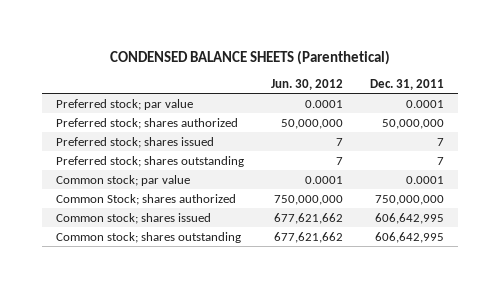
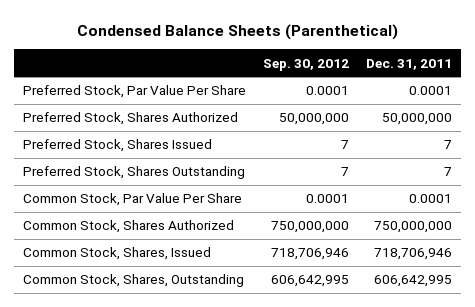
[109,49,390,65] CONDENSED BALANCE SHEETS (Parenthetical) -> [76,23,398,40] Condensed Balance Sheets (Parenthetical)
[270,78,343,90] Jun. 30, 2012 -> none
none -> [263,58,350,71] Sep. 30, 2012
[55,98,193,110] Preferred stock; par value -> [23,85,247,99] Preferred Stock, Par Value Per Share
[55,117,238,129] Preferred stock; shares authorized -> [23,112,239,126] Preferred Stock, Shares Authorized
[55,136,214,148] Preferred stock; shares issued -> [23,139,213,153] Preferred Stock, Shares Issued
[55,155,244,167] Preferred stock; shares outstanding -> [23,166,246,180] Preferred Stock, Shares Outstanding
[55,174,190,186] Common stock; par value -> [23,193,243,207] Common Stock, Par Value Per Share
[55,193,236,205] Common Stock; shares authorized -> [23,220,235,234] Common Stock, Shares Authorized
[55,212,211,224] Common stock; shares issued -> [23,247,212,261] Common Stock, Shares, Issued
[375,212,445,224] 606,642,995 -> [374,248,453,261] 718,706,946
[55,231,241,243] Common stock; shares outstanding -> [23,274,245,288] Common Stock, Shares, Outstanding

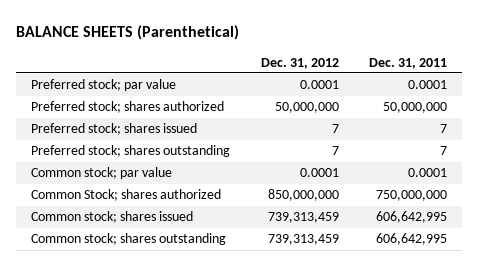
[76,23,398,40] Condensed Balance Sheets (Parenthetical) -> [16,25,240,41] BALANCE SHEETS (Parenthetical)
[263,58,350,71] Sep. 30, 2012 -> none
none -> [260,57,339,69] Dec. 31, 2012
[23,85,247,99] Preferred Stock, Par Value Per Share -> [31,79,177,92] Preferred stock; par value
[23,112,239,126] Preferred Stock, Shares Authorized -> [31,101,225,114] Preferred stock; shares authorized
[23,139,213,153] Preferred Stock, Shares Issued -> [31,123,198,136] Preferred stock; shares issued
[23,166,246,180] Preferred Stock, Shares Outstanding -> [31,145,231,158] Preferred stock; shares outstanding
[23,193,243,207] Common Stock, Par Value Per Share -> [31,167,173,180] Common stock; par value
[23,220,235,234] Common Stock, Shares Authorized -> [31,189,222,202] Common Stock; shares authorized
[23,247,212,261] Common Stock, Shares, Issued -> [31,211,194,224] Common stock; shares issued
[374,248,453,261] 718,706,946 -> [376,211,448,224] 606,642,995
[23,274,245,288] Common Stock, Shares, Outstanding -> [31,233,227,246] Common stock; shares outstanding

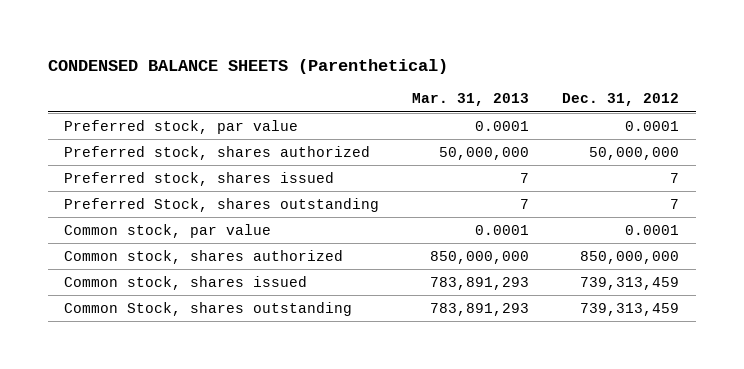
[16,25,240,41] BALANCE SHEETS (Parenthetical) -> [48,58,449,74] CONDENSED BALANCE SHEETS (Parenthetical)
[369,57,448,69] Dec. 31, 2011 -> none
none -> [412,93,530,107] Mar. 31, 2013
[31,79,177,92] Preferred stock; par value -> [64,120,299,135] Preferred stock, par value
[31,101,225,114] Preferred stock; shares authorized -> [64,146,371,161] Preferred stock, shares authorized
[31,123,198,136] Preferred stock; shares issued -> [64,172,335,187] Preferred stock, shares issued
[31,145,231,158] Preferred stock; shares outstanding -> [64,198,380,213] Preferred Stock, shares outstanding
[31,167,173,180] Common stock; par value -> [64,224,272,239] Common stock, par value
[31,189,222,202] Common Stock; shares authorized -> [64,250,344,265] Common stock, shares authorized
[31,211,194,224] Common stock; shares issued -> [64,276,308,291] Common stock, shares issued
[31,233,227,246] Common stock; shares outstanding -> [64,302,353,317] Common Stock, shares outstanding

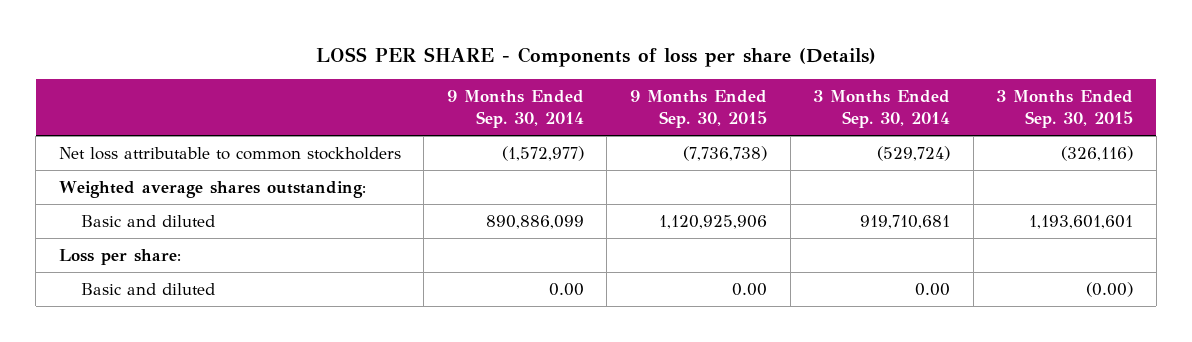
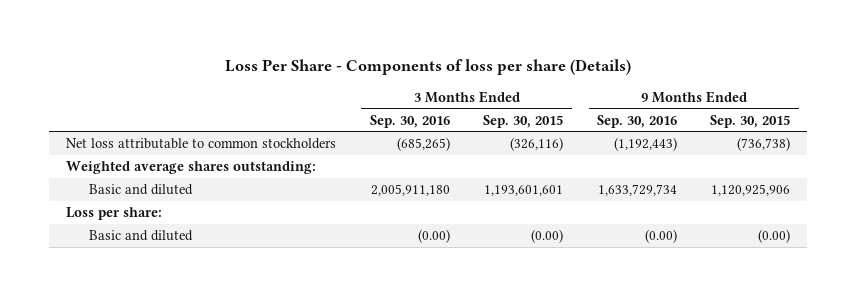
[315,47,876,68] LOSS PER SHARE - Components of loss per share (Details) -> [225,59,632,76] Loss Per Share - Components of loss per share (Details)
[446,90,584,129] 9 Months Ended Sep. 30, 2014 -> none
[813,90,951,129] 3 Months Ended Sep. 30, 2014 -> none
none -> [369,114,450,128] Sep. 30, 2016
none -> [596,114,677,128] Sep. 30, 2016
[682,146,767,162] (7,736,738) -> [737,137,791,152] (736,738)
[731,283,767,297] 0.00 -> [758,229,791,244] (0.00)

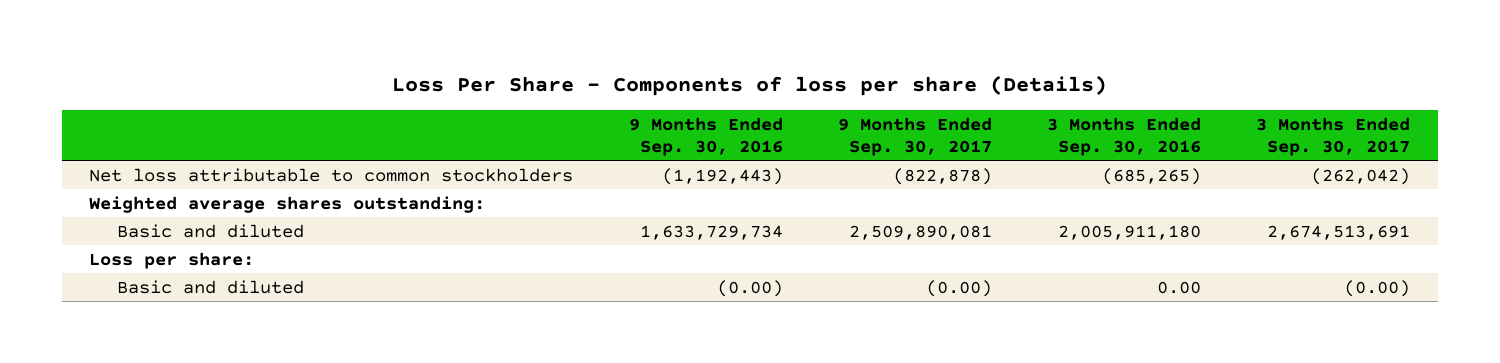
[483,114,564,128] Sep. 30, 2015 -> none
[710,114,791,128] Sep. 30, 2015 -> none
none -> [837,116,992,156] 9 Months Ended Sep. 30, 2017
none -> [1256,116,1411,156] 3 Months Ended Sep. 30, 2017
[417,229,450,244] (0.00) -> [1156,280,1201,294] 0.00

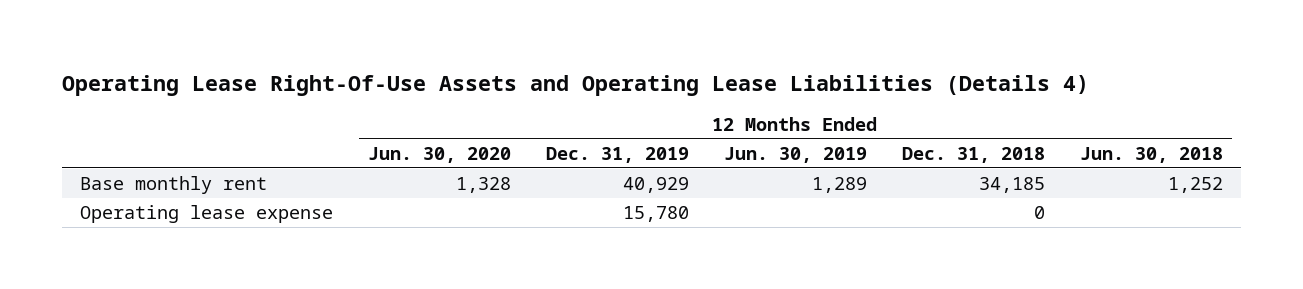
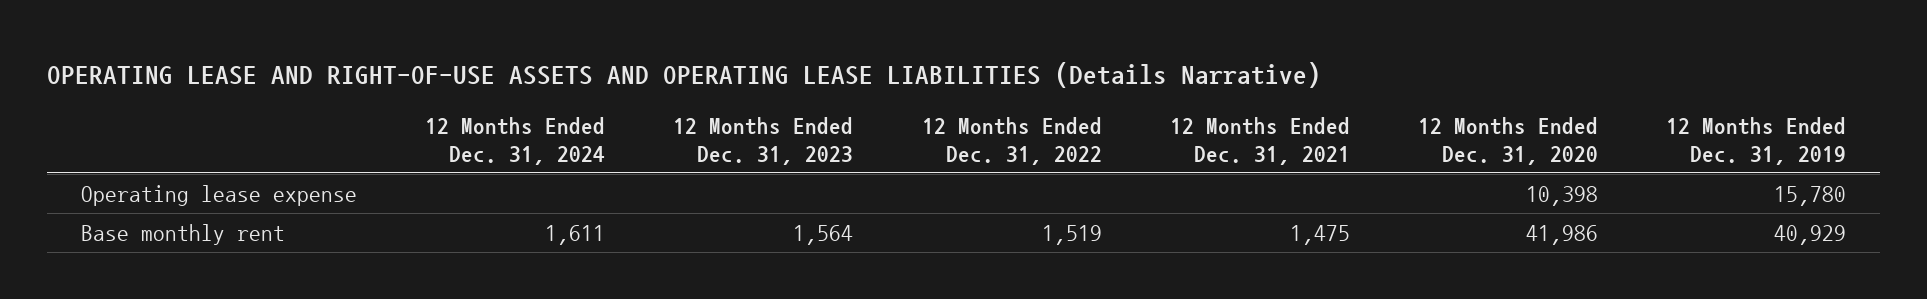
[61,75,1089,97] Operating Lease Right-Of-Use Assets and Operating Lease Liabilities (Details 4) -> [46,61,1321,88] OPERATING LEASE AND RIGHT-OF-USE ASSETS AND OPERATING LEASE LIABILITIES (Details Narrative)
[367,146,511,163] Jun. 30, 2020 -> none
[723,146,867,163] Jun. 30, 2019 -> none
[902,146,1046,163] Dec. 31, 2018 -> none
[1080,146,1224,163] Jun. 30, 2018 -> none
none -> [425,116,606,165] 12 Months Ended Dec. 31, 2024
none -> [673,116,854,165] 12 Months Ended Dec. 31, 2023
none -> [921,116,1102,165] 12 Months Ended Dec. 31, 2022
none -> [1169,116,1350,165] 12 Months Ended Dec. 31, 2021
none -> [1417,116,1598,165] 12 Months Ended Dec. 31, 2020
[79,176,267,195] Base monthly rent -> [80,224,285,246] Base monthly rent

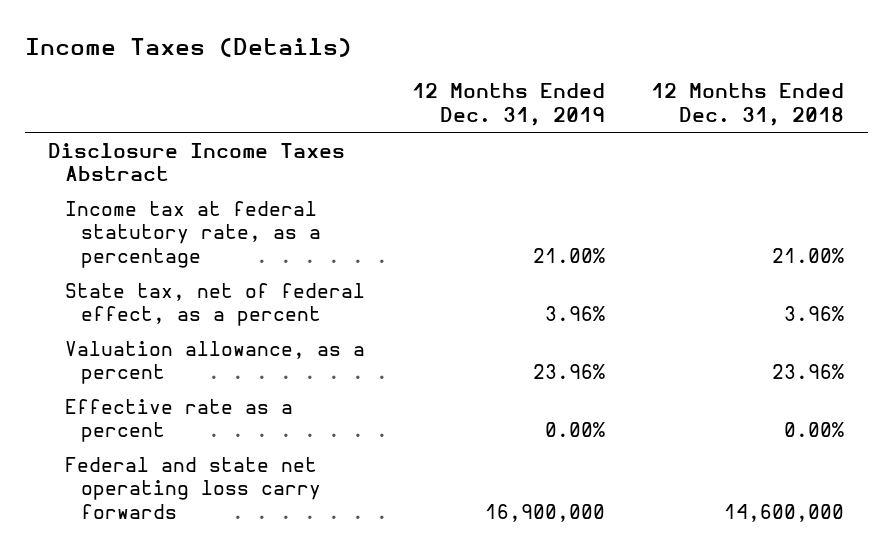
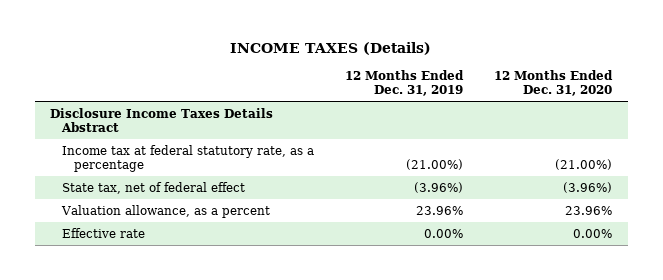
[24,37,352,57] Income Taxes (Details) -> [230,41,432,55] INCOME TAXES (Details)
[651,83,845,127] 12 Months Ended Dec. 31, 2018 -> none
none -> [494,69,614,97] 12 Months Ended Dec. 31, 2020
[48,142,346,182] Disclosure Income Taxes Abstract -> [50,107,274,133] Disclosure Income Taxes Details Abstract
[532,247,605,263] 21.00% -> [406,159,464,171] (21.00%)
[64,282,365,327] State tax, net of federal effect, as a percent -> [62,181,246,194] State tax, net of federal effect
[544,306,605,322] 3.96% -> [414,181,464,193] (3.96%)
[64,456,322,519] Federal and state net operating loss carry forwards -> none
[64,398,293,443] Effective rate as a percent -> [62,227,146,238] Effective rate

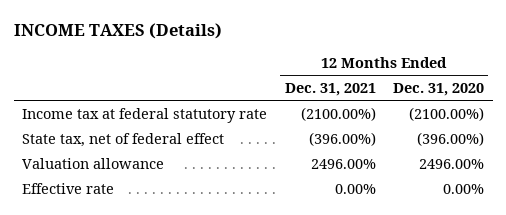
[345,69,465,97] 12 Months Ended Dec. 31, 2019 -> none
none -> [284,82,376,96] Dec. 31, 2021
[50,107,274,133] Disclosure Income Taxes Details Abstract -> none
[62,144,315,173] Income tax at federal statutory rate, as a percentage -> [22,107,268,123] Income tax at federal statutory rate
[555,159,613,171] (21.00%) -> [408,106,484,121] (2100.00%)
[563,181,613,193] (3.96%) -> [416,131,484,146] (396.00%)
[61,204,271,218] Valuation allowance, as a percent -> [22,157,165,169] Valuation allowance
[565,205,613,215] 23.96% -> [418,158,484,169] 2496.00%

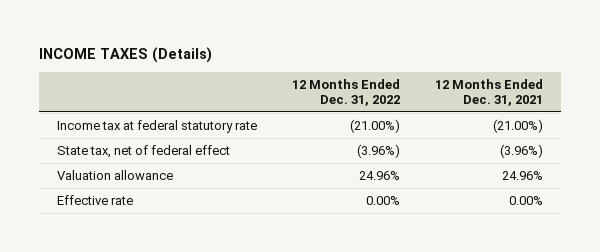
[392,82,484,96] Dec. 31, 2020 -> none
none -> [291,78,400,106] 12 Months Ended Dec. 31, 2022
[300,106,376,121] (2100.00%) -> [493,119,544,134] (21.00%)
[308,131,376,146] (396.00%) -> [500,144,544,159] (3.96%)
[310,158,376,169] 2496.00% -> [502,171,544,181] 24.96%

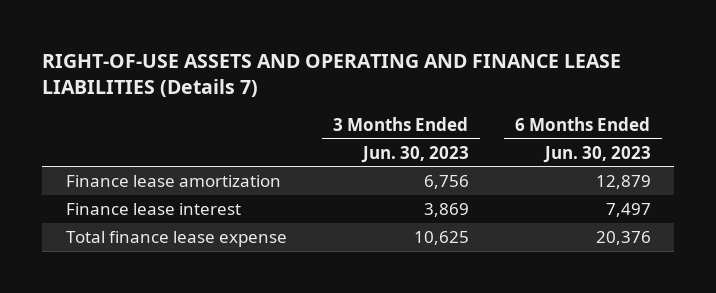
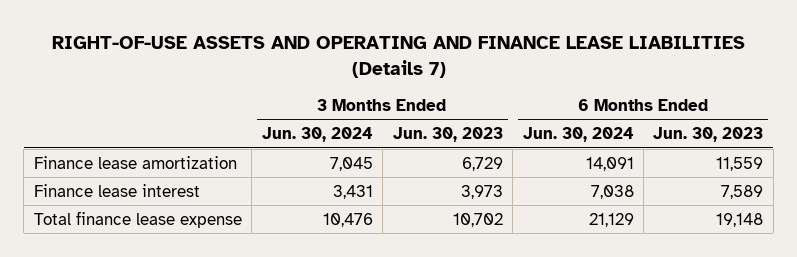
none -> [261,127,373,143] Jun. 30, 2024
none -> [522,127,634,143] Jun. 30, 2024
[423,174,469,189] 6,756 -> [461,156,503,171] 6,729
[595,174,651,189] 12,879 -> [716,156,764,171] 11,559
[423,202,469,217] 3,869 -> [460,184,503,199] 3,973
[605,202,651,217] 7,497 -> [721,184,764,199] 7,589
[413,230,469,245] 10,625 -> [452,212,503,227] 10,702
[595,230,651,245] 20,376 -> [716,212,764,227] 19,148

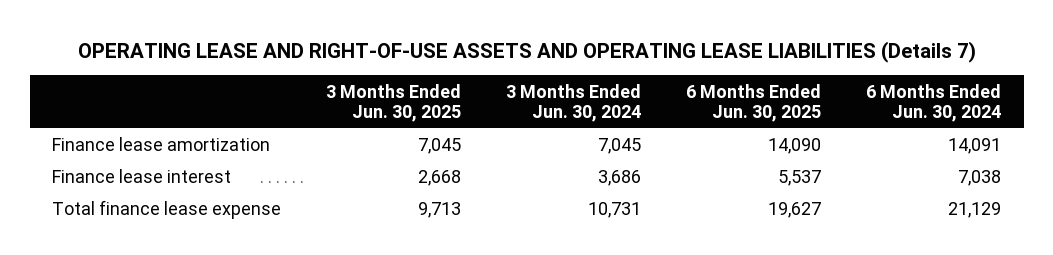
[51,36,745,78] RIGHT-OF-USE ASSETS AND OPERATING AND FINANCE LEASE LIABILITIES (Details 7) -> [77,40,976,63] OPERATING LEASE AND RIGHT-OF-USE ASSETS AND OPERATING LEASE LIABILITIES (Details 7)
[392,127,503,143] Jun. 30, 2023 -> none
[653,127,764,143] Jun. 30, 2023 -> none
none -> [326,83,462,123] 3 Months Ended Jun. 30, 2025
none -> [686,83,822,123] 6 Months Ended Jun. 30, 2025
[332,184,373,199] 3,431 -> [598,170,642,187] 3,686
[322,212,373,227] 10,476 -> [588,202,642,219] 10,731

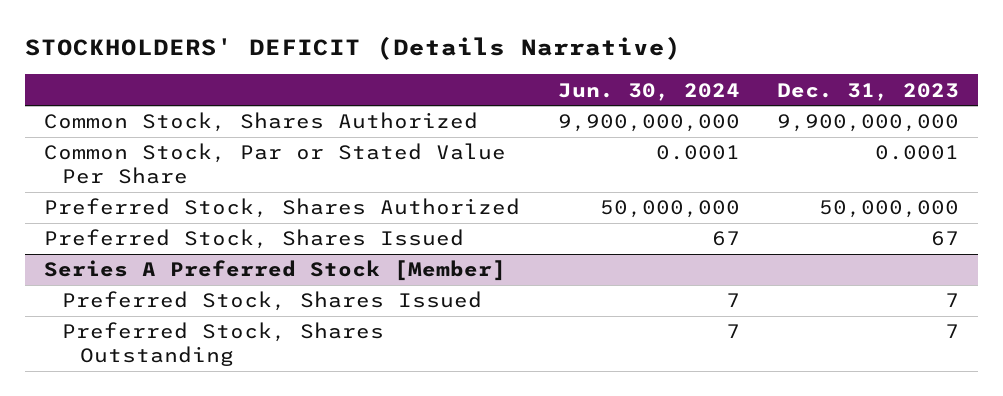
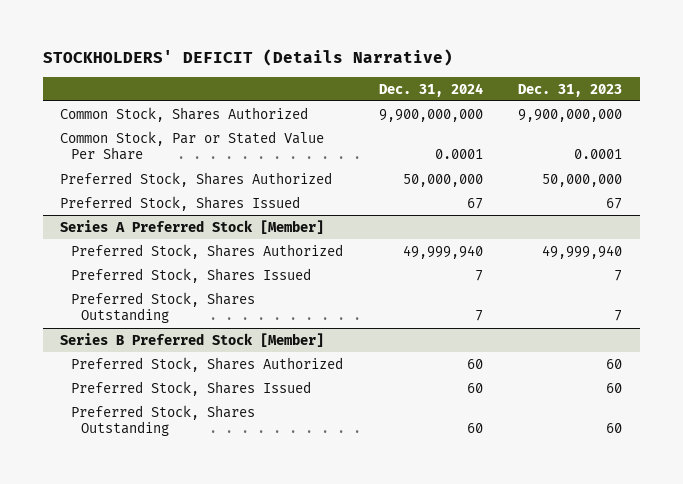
[557,82,740,101] Jun. 30, 2024 -> none
none -> [378,82,483,97] Dec. 31, 2024
none -> [70,243,343,259] Preferred Stock, Shares Authorized
none -> [60,332,325,347] Series B Preferred Stock [Member]
none -> [70,356,343,372] Preferred Stock, Shares Authorized
none -> [70,380,311,396] Preferred Stock, Shares Issued
none -> [70,404,255,437] Preferred Stock, Shares Outstanding

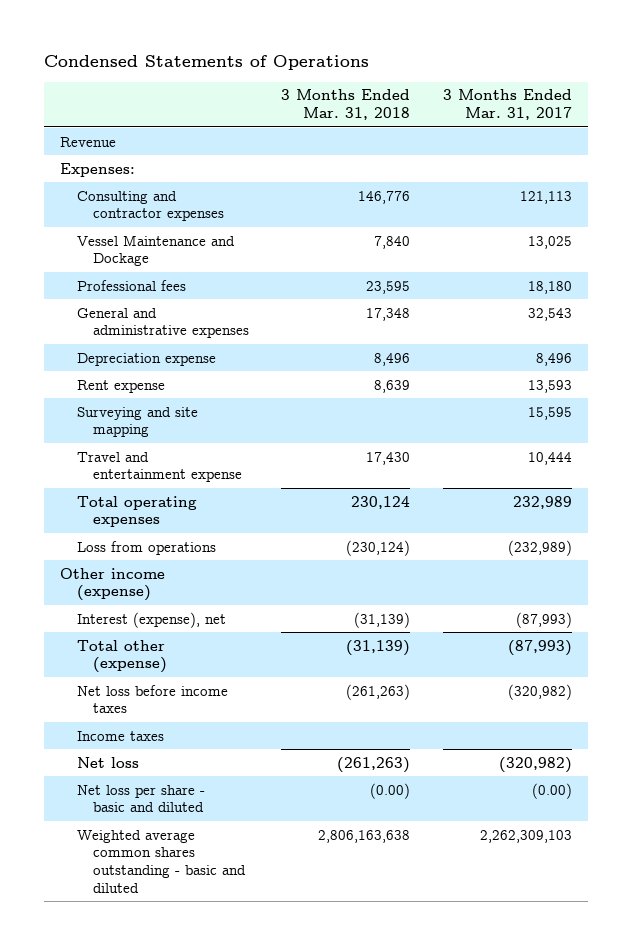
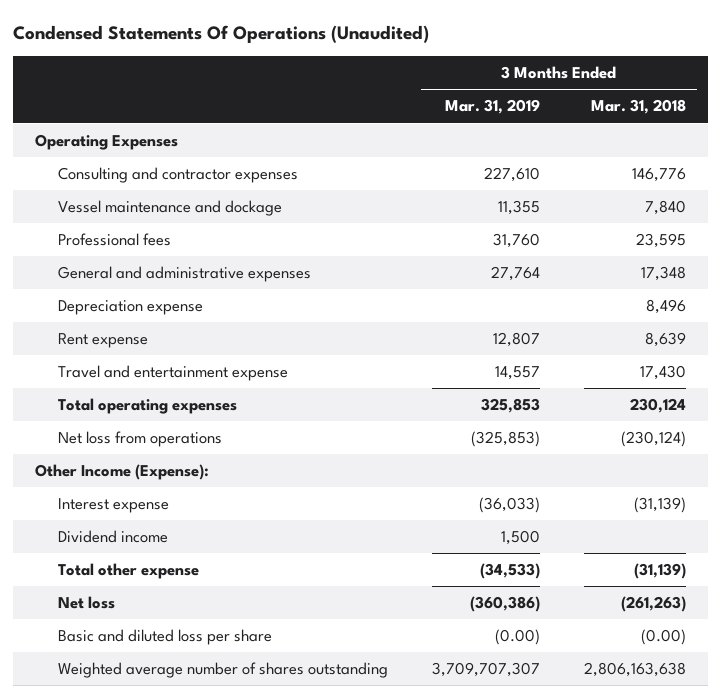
[43,54,369,70] Condensed Statements of Operations -> [13,25,430,44] Condensed Statements Of Operations (Unaudited)
[442,89,572,120] 3 Months Ended Mar. 31, 2017 -> none
none -> [444,99,540,115] Mar. 31, 2019
[59,136,116,147] Revenue -> none
[59,162,135,177] Expenses: -> [35,134,179,151] Operating Expenses
[76,234,235,267] Vessel Maintenance and Dockage -> [58,200,283,217] Vessel maintenance and dockage
[76,406,198,438] Surveying and site mapping -> none
[76,684,228,714] Net loss before income taxes -> none
[76,730,164,741] Income taxes -> none
[76,540,216,555] Loss from operations -> [58,431,223,448] Net loss from operations
[59,567,165,602] Other income (expense) -> [35,464,210,481] Other Income (Expense):
[76,611,226,628] Interest (expense), net -> [58,498,170,514] Interest expense
none -> [58,530,169,544] Dividend income
[76,639,168,674] Total other (expense) -> [58,563,200,580] Total other expense
[76,784,205,813] Net loss per share - basic and diluted -> [58,629,273,646] Basic and diluted loss per share
[76,829,247,893] Weighted average common shares outstanding - basic and diluted -> [58,662,389,679] Weighted average number of shares outstanding

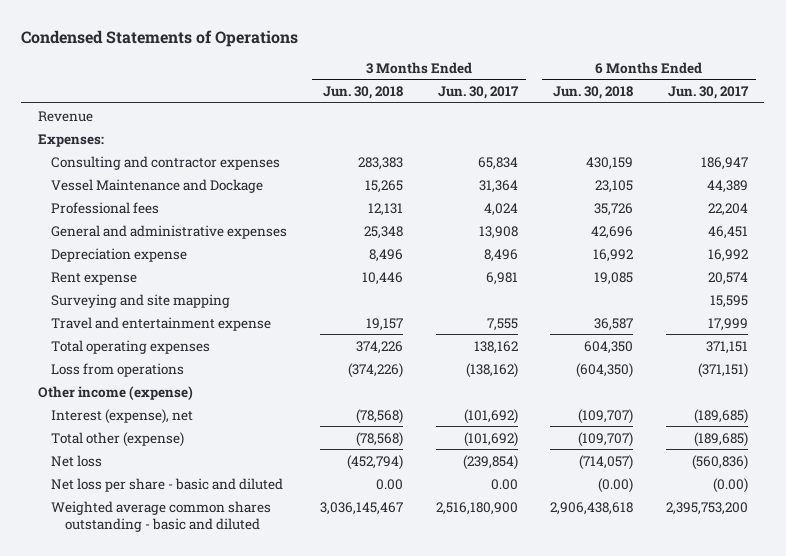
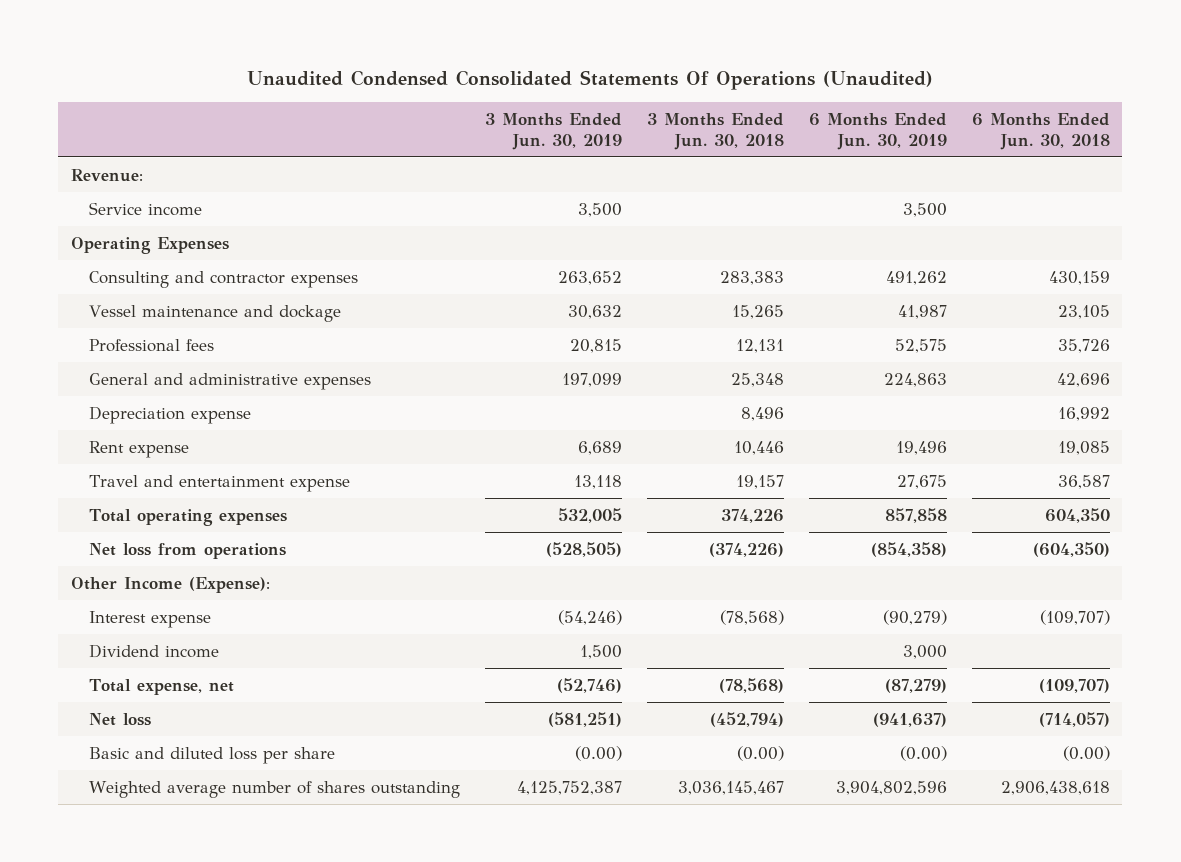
[21,29,299,47] Condensed Statements of Operations -> [247,69,934,90] Unaudited Condensed Consolidated Statements Of Operations (Unaudited)
[437,86,519,100] Jun. 30, 2017 -> none
[667,86,749,100] Jun. 30, 2017 -> none
none -> [484,112,622,150] 3 Months Ended Jun. 30, 2019
none -> [808,112,947,150] 6 Months Ended Jun. 30, 2019
none -> [70,169,143,183] Revenue:
[37,110,93,122] Revenue -> [88,202,202,217] Service income
[37,133,104,147] Expenses: -> [70,237,229,255] Operating Expenses
[51,178,264,193] Vessel Maintenance and Dockage -> [88,305,341,323] Vessel maintenance and dockage
[51,293,231,308] Surveying and site mapping -> none
[51,362,185,377] Loss from operations -> [88,543,286,560] Net loss from operations
[37,385,193,400] Other income (expense) -> [70,577,270,594] Other Income (Expense):
[51,408,194,424] Interest (expense), net -> [88,611,211,629] Interest expense
none -> [88,644,219,659] Dividend income
[51,431,185,447] Total other (expense) -> [88,679,234,696] Total expense, net
[51,477,284,492] Net loss per share - basic and diluted -> [88,747,335,765] Basic and diluted loss per share
[375,478,403,490] 0.00 -> [736,746,784,762] (0.00)
[51,500,272,532] Weighted average common shares outstanding - basic and diluted -> [88,781,460,799] Weighted average number of shares outstanding

